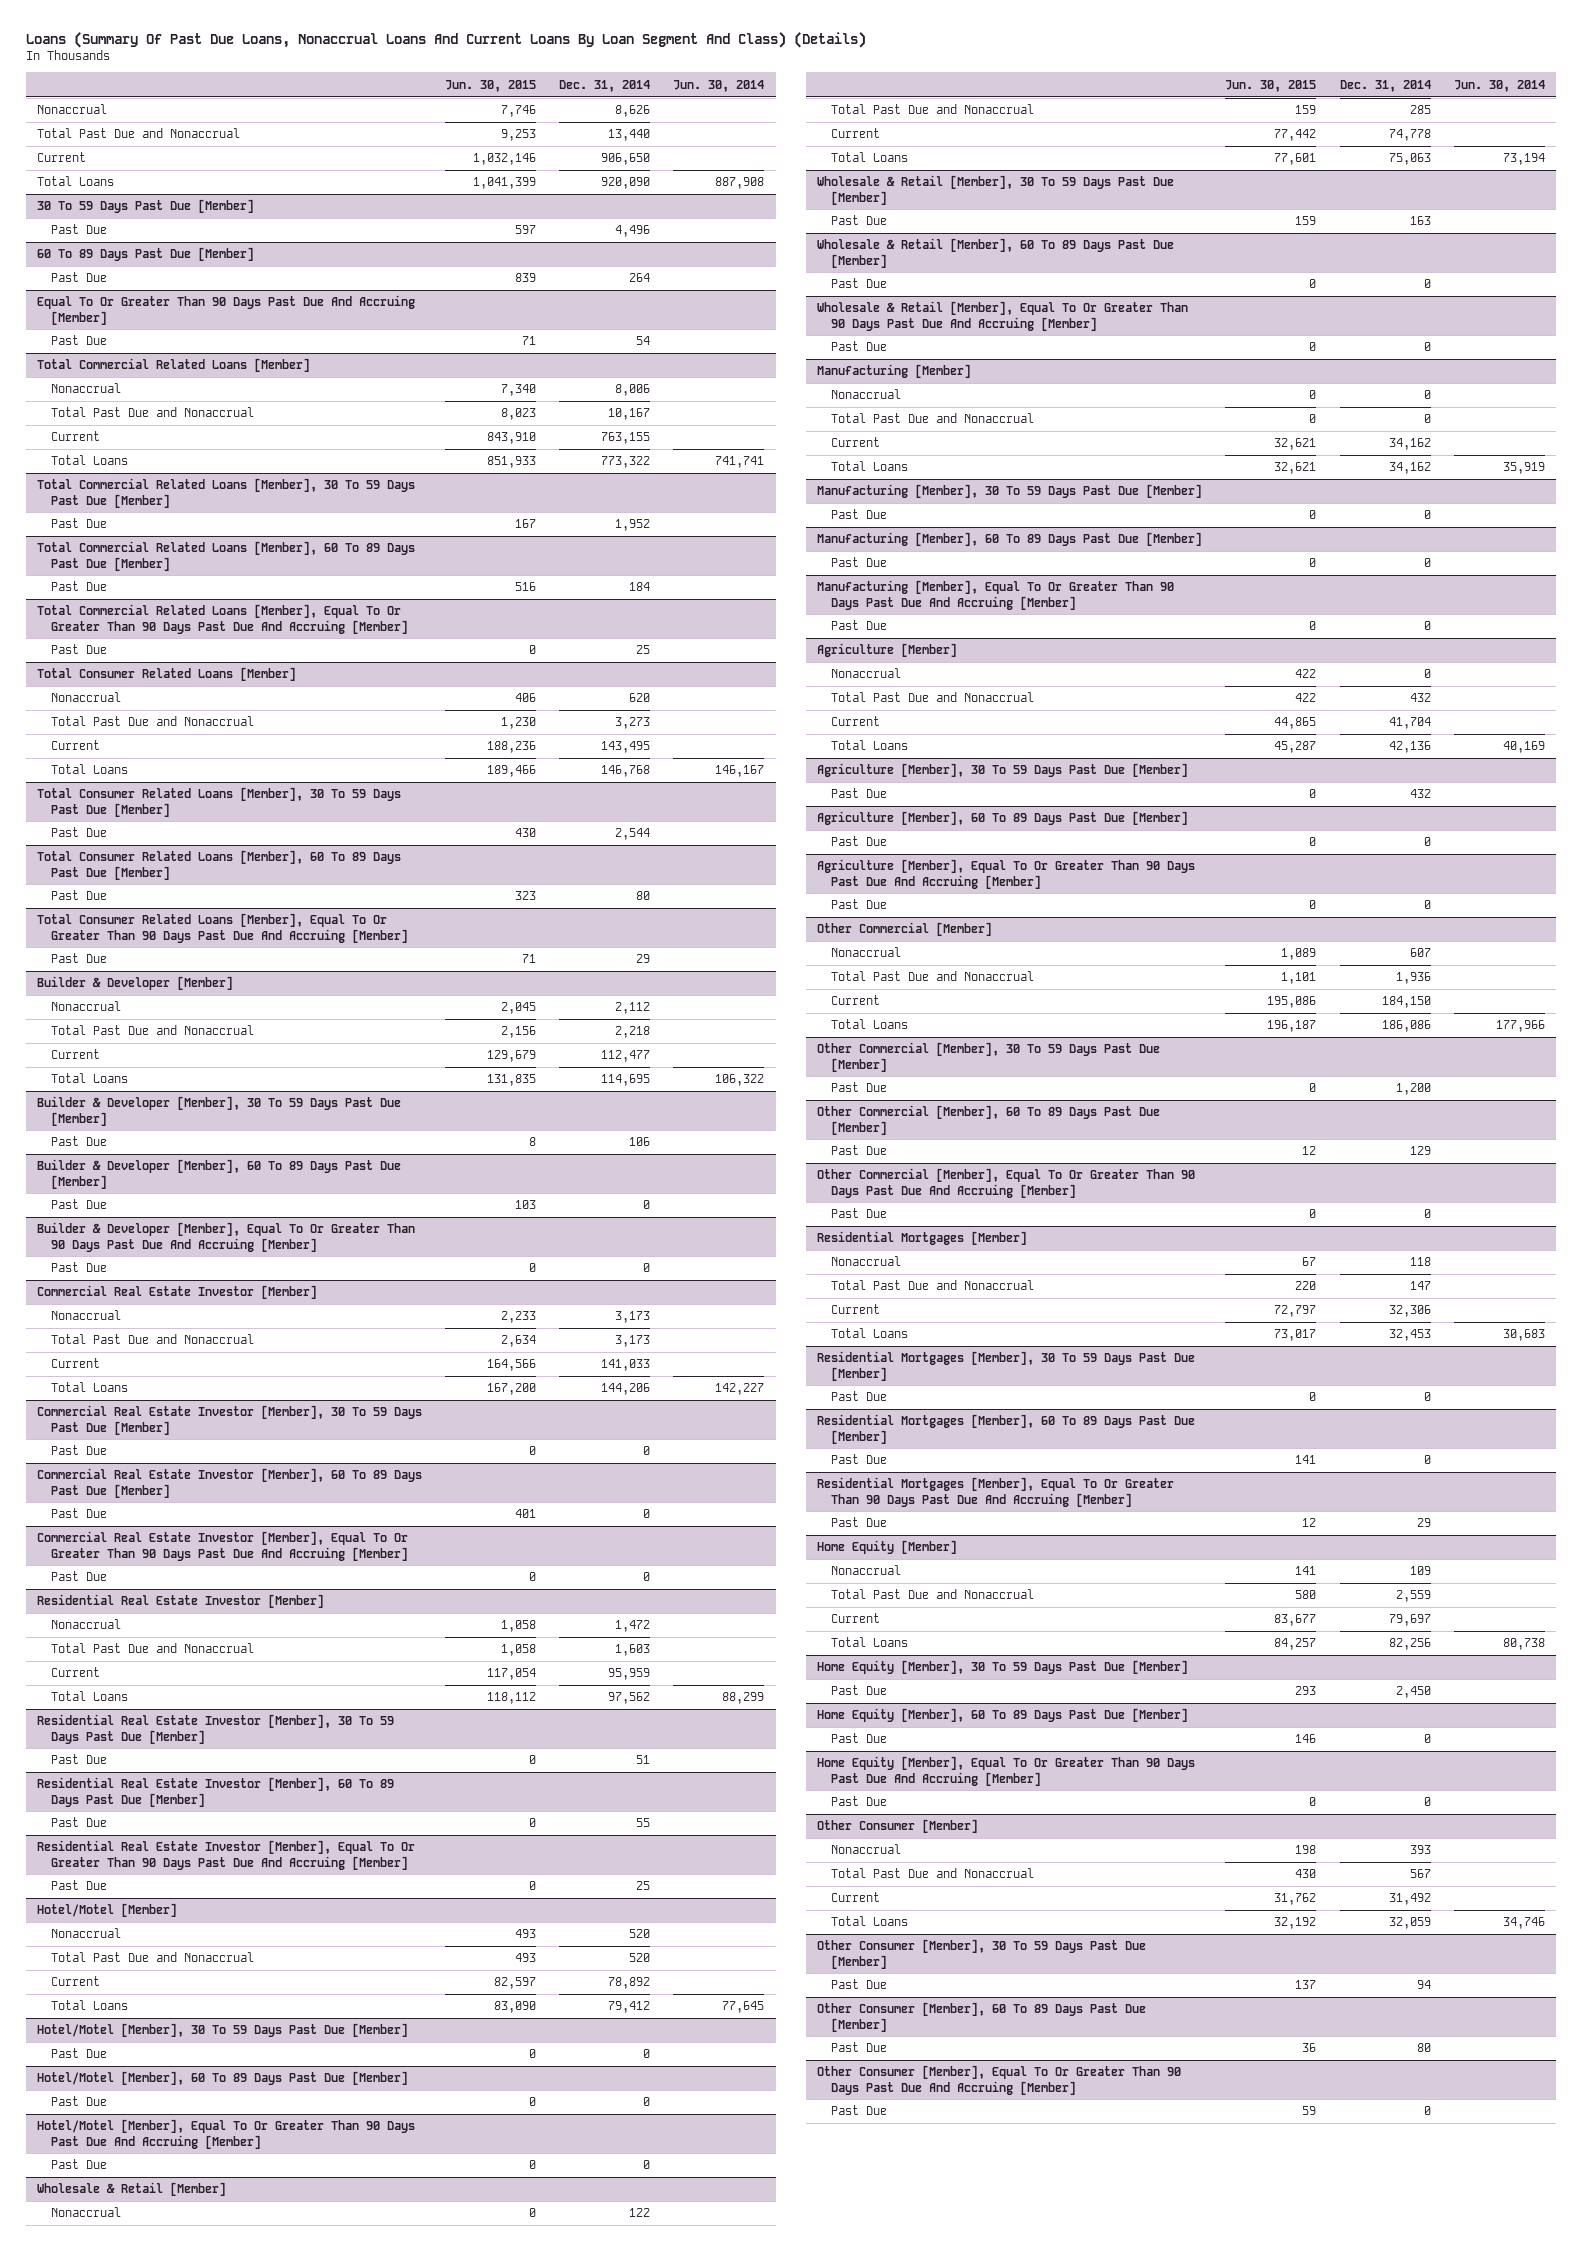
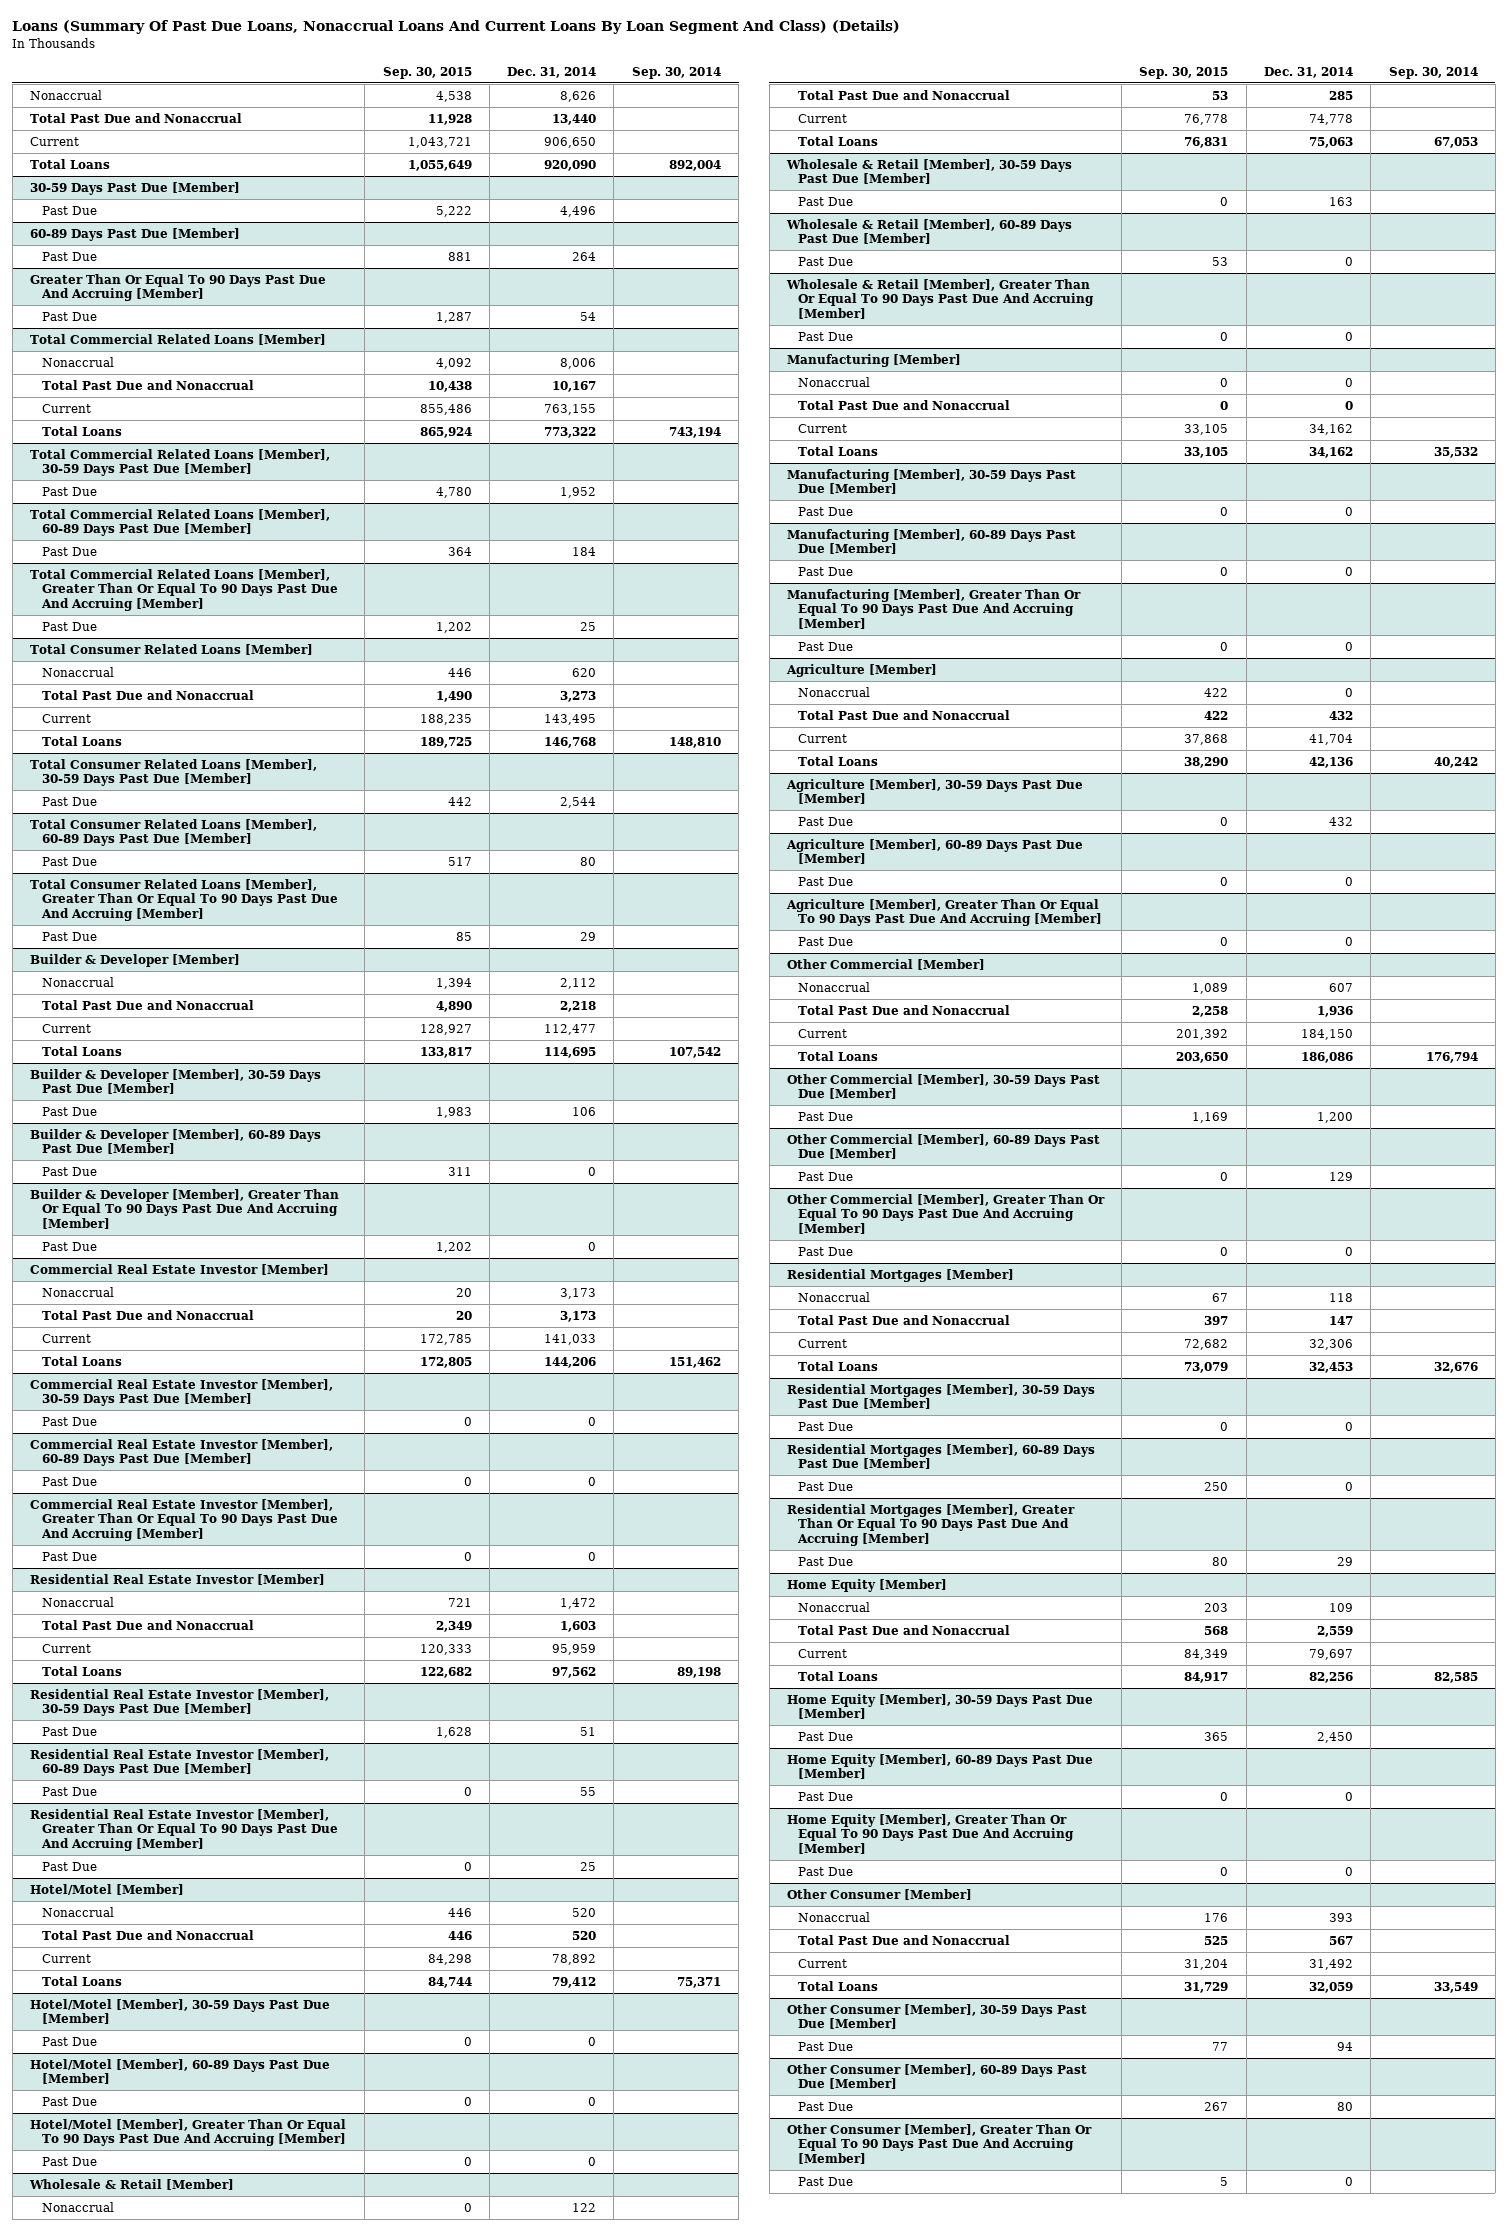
[445,79,537,92] Jun. 30, 2015 -> none
[673,79,765,92] Jun. 30, 2014 -> none
none -> [382,66,472,79] Sep. 30, 2015
none -> [631,66,721,79] Sep. 30, 2014
[37,199,255,214] 30 To 59 Days Past Due [Member] -> [30,181,241,195] 30-59 Days Past Due [Member]
[37,247,255,262] 60 To 89 Days Past Due [Member] -> [30,227,241,241] 60-89 Days Past Due [Member]
[37,295,416,325] Equal To Or Greater Than 90 Days Past Due And Accruing [Member] -> [30,273,327,302] Greater Than Or Equal To 90 Days Past Due And Accruing [Member]
[37,478,416,508] Total Commercial Related Loans [Member], 30 To 59 Days Past Due [Member] -> [30,448,331,477] Total Commercial Related Loans [Member], 30-59 Days Past Due [Member]
[37,541,416,571] Total Commercial Related Loans [Member], 60 To 89 Days Past Due [Member] -> [30,508,331,537] Total Commercial Related Loans [Member], 60-89 Days Past Due [Member]
[37,604,408,634] Total Commercial Related Loans [Member], Equal To Or Greater Than 90 Days Past Due And Accruing [Member] -> [30,568,338,611] Total Commercial Related Loans [Member], Greater Than Or Equal To 90 Days Past Due And Accruing [Member]
[37,787,402,817] Total Consumer Related Loans [Member], 30 To 59 Days Past Due [Member] -> [30,758,318,787] Total Consumer Related Loans [Member], 30-59 Days Past Due [Member]
[37,850,402,880] Total Consumer Related Loans [Member], 60 To 89 Days Past Due [Member] -> [30,818,318,847] Total Consumer Related Loans [Member], 60-89 Days Past Due [Member]
[37,913,408,943] Total Consumer Related Loans [Member], Equal To Or Greater Than 90 Days Past Due And Accruing [Member] -> [30,878,338,921] Total Consumer Related Loans [Member], Greater Than Or Equal To 90 Days Past Due And Accruing [Member]
[37,1096,402,1126] Builder & Developer [Member], 30 To 59 Days Past Due [Member] -> [30,1068,322,1095] Builder & Developer [Member], 30-59 Days Past Due [Member]
[37,1159,402,1189] Builder & Developer [Member], 60 To 89 Days Past Due [Member] -> [30,1128,322,1155] Builder & Developer [Member], 60-89 Days Past Due [Member]
[37,1222,416,1252] Builder & Developer [Member], Equal To Or Greater Than 90 Days Past Due And Accruing [Member] -> [30,1188,340,1229] Builder & Developer [Member], Greater Than Or Equal To 90 Days Past Due And Accruing [Member]
[37,1405,423,1435] Commercial Real Estate Investor [Member], 30 To 59 Days Past Due [Member] -> [30,1378,334,1407] Commercial Real Estate Investor [Member], 30-59 Days Past Due [Member]
[37,1468,423,1498] Commercial Real Estate Investor [Member], 60 To 89 Days Past Due [Member] -> [30,1438,334,1467] Commercial Real Estate Investor [Member], 60-89 Days Past Due [Member]
[37,1531,409,1561] Commercial Real Estate Investor [Member], Equal To Or Greater Than 90 Days Past Due And Accruing [Member] -> [30,1498,338,1541] Commercial Real Estate Investor [Member], Greater Than Or Equal To 90 Days Past Due And Accruing [Member]
[37,1714,395,1744] Residential Real Estate Investor [Member], 30 To 59 Days Past Due [Member] -> [30,1688,330,1717] Residential Real Estate Investor [Member], 30-59 Days Past Due [Member]
[37,1777,395,1807] Residential Real Estate Investor [Member], 60 To 89 Days Past Due [Member] -> [30,1748,330,1777] Residential Real Estate Investor [Member], 60-89 Days Past Due [Member]
[37,1840,416,1870] Residential Real Estate Investor [Member], Equal To Or Greater Than 90 Days Past Due And Accruing [Member] -> [30,1808,338,1851] Residential Real Estate Investor [Member], Greater Than Or Equal To 90 Days Past Due And Accruing [Member]
[37,2023,409,2038] Hotel/Motel [Member], 30 To 59 Days Past Due [Member] -> [30,1998,331,2025] Hotel/Motel [Member], 30-59 Days Past Due [Member]
[37,2071,409,2086] Hotel/Motel [Member], 60 To 89 Days Past Due [Member] -> [30,2058,331,2085] Hotel/Motel [Member], 60-89 Days Past Due [Member]
[37,2119,416,2149] Hotel/Motel [Member], Equal To Or Greater Than 90 Days Past Due And Accruing [Member] -> [30,2118,347,2147] Hotel/Motel [Member], Greater Than Or Equal To 90 Days Past Due And Accruing [Member]
[817,175,1175,205] Wholesale & Retail [Member], 30 To 59 Days Past Due [Member] -> [785,158,1072,185] Wholesale & Retail [Member], 30-59 Days Past Due [Member]
[817,238,1175,268] Wholesale & Retail [Member], 60 To 89 Days Past Due [Member] -> [785,218,1072,245] Wholesale & Retail [Member], 60-89 Days Past Due [Member]
[817,301,1189,331] Wholesale & Retail [Member], Equal To Or Greater Than 90 Days Past Due And Accruing [Member] -> [785,278,1095,319] Wholesale & Retail [Member], Greater Than Or Equal To 90 Days Past Due And Accruing [Member]
[817,484,1203,499] Manufacturing [Member], 30 To 59 Days Past Due [Member] -> [786,468,1076,495] Manufacturing [Member], 30-59 Days Past Due [Member]
[817,532,1203,547] Manufacturing [Member], 60 To 89 Days Past Due [Member] -> [786,528,1076,555] Manufacturing [Member], 60-89 Days Past Due [Member]
[817,580,1175,610] Manufacturing [Member], Equal To Or Greater Than 90 Days Past Due And Accruing [Member] -> [786,588,1081,629] Manufacturing [Member], Greater Than Or Equal To 90 Days Past Due And Accruing [Member]
[817,763,1189,778] Agriculture [Member], 30 To 59 Days Past Due [Member] -> [785,778,1083,805] Agriculture [Member], 30-59 Days Past Due [Member]
[817,811,1189,826] Agriculture [Member], 60 To 89 Days Past Due [Member] -> [785,838,1083,865] Agriculture [Member], 60-89 Days Past Due [Member]
[817,859,1196,889] Agriculture [Member], Equal To Or Greater Than 90 Days Past Due And Accruing [Member] -> [785,898,1103,927] Agriculture [Member], Greater Than Or Equal To 90 Days Past Due And Accruing [Member]
[817,1042,1161,1072] Other Commercial [Member], 30 To 59 Days Past Due [Member] -> [786,1073,1100,1100] Other Commercial [Member], 30-59 Days Past Due [Member]
[817,1105,1161,1135] Other Commercial [Member], 60 To 89 Days Past Due [Member] -> [786,1133,1100,1160] Other Commercial [Member], 60-89 Days Past Due [Member]
[817,1168,1196,1198] Other Commercial [Member], Equal To Or Greater Than 90 Days Past Due And Accruing [Member] -> [786,1193,1105,1234] Other Commercial [Member], Greater Than Or Equal To 90 Days Past Due And Accruing [Member]
[817,1351,1196,1381] Residential Mortgages [Member], 30 To 59 Days Past Due [Member] -> [786,1383,1095,1410] Residential Mortgages [Member], 30-59 Days Past Due [Member]
[817,1414,1196,1444] Residential Mortgages [Member], 60 To 89 Days Past Due [Member] -> [786,1443,1095,1470] Residential Mortgages [Member], 60-89 Days Past Due [Member]
[817,1477,1175,1507] Residential Mortgages [Member], Equal To Or Greater Than 90 Days Past Due And Accruing [Member] -> [786,1503,1075,1546] Residential Mortgages [Member], Greater Than Or Equal To 90 Days Past Due And Accruing [Member]
[817,1660,1189,1675] Home Equity [Member], 30 To 59 Days Past Due [Member] -> [786,1693,1093,1720] Home Equity [Member], 30-59 Days Past Due [Member]
[817,1708,1189,1723] Home Equity [Member], 60 To 89 Days Past Due [Member] -> [786,1753,1093,1780] Home Equity [Member], 60-89 Days Past Due [Member]
[817,1756,1196,1786] Home Equity [Member], Equal To Or Greater Than 90 Days Past Due And Accruing [Member] -> [786,1813,1075,1854] Home Equity [Member], Greater Than Or Equal To 90 Days Past Due And Accruing [Member]
[817,1939,1147,1969] Other Consumer [Member], 30 To 59 Days Past Due [Member] -> [786,2003,1087,2030] Other Consumer [Member], 30-59 Days Past Due [Member]
[817,2002,1147,2032] Other Consumer [Member], 60 To 89 Days Past Due [Member] -> [786,2063,1087,2090] Other Consumer [Member], 60-89 Days Past Due [Member]
[817,2065,1182,2095] Other Consumer [Member], Equal To Or Greater Than 90 Days Past Due And Accruing [Member] -> [786,2123,1092,2164] Other Consumer [Member], Greater Than Or Equal To 90 Days Past Due And Accruing [Member]

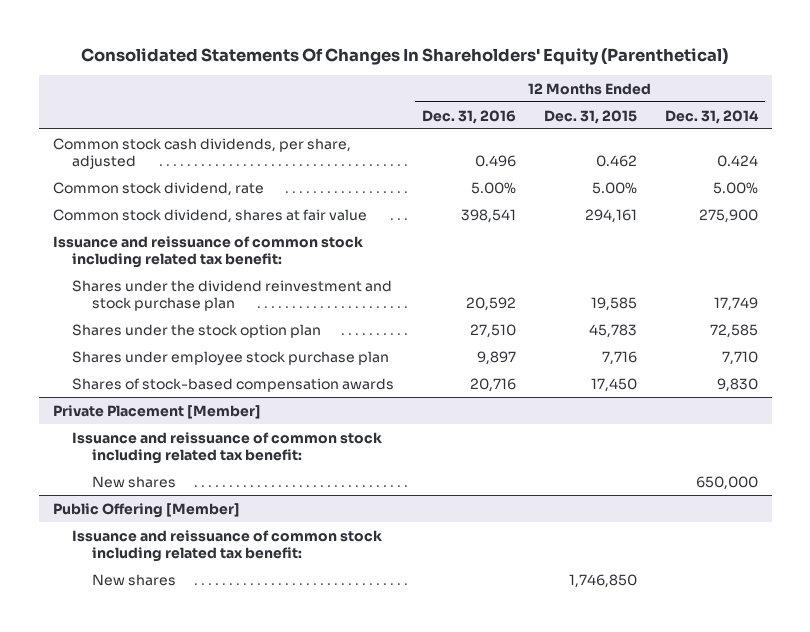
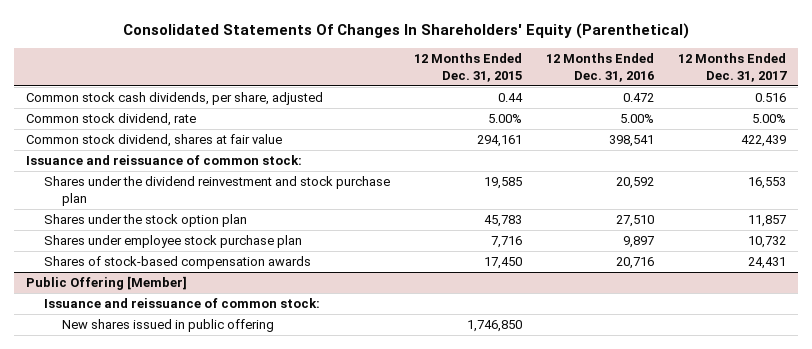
[664,109,759,124] Dec. 31, 2014 -> none
none -> [677,52,787,82] 12 Months Ended Dec. 31, 2017
[474,154,516,167] 0.496 -> [622,93,654,103] 0.472
[595,154,637,167] 0.462 -> [498,93,524,103] 0.44
[52,235,363,268] Issuance and reissuance of common stock including related tax benefit: -> [26,155,303,166] Issuance and reissuance of common stock:
[52,404,261,419] Private Placement [Member] -> none
[72,431,383,464] Issuance and reissuance of common stock including related tax benefit: -> none
[91,475,176,488] New shares -> none
[72,529,383,562] Issuance and reissuance of common stock including related tax benefit: -> [44,298,321,309] Issuance and reissuance of common stock:
[91,573,176,586] New shares -> [61,319,274,333] New shares issued in public offering

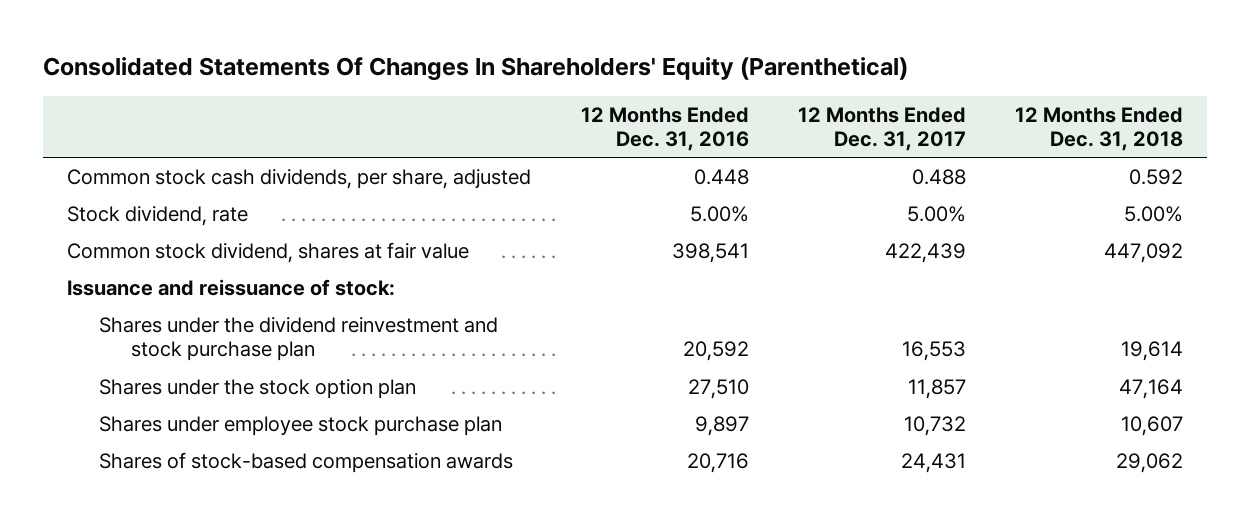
[414,52,523,82] 12 Months Ended Dec. 31, 2015 -> none
none -> [1014,106,1183,152] 12 Months Ended Dec. 31, 2018
[622,93,654,103] 0.472 -> [693,168,749,185] 0.448
[754,93,786,103] 0.516 -> [911,168,966,185] 0.488
[26,113,197,127] Common stock dividend, rate -> [67,205,249,226] Stock dividend, rate
[26,155,303,166] Issuance and reissuance of common stock: -> [67,278,396,296] Issuance and reissuance of stock:
[26,276,188,291] Public Offering [Member] -> none
[44,298,321,309] Issuance and reissuance of common stock: -> none
[61,319,274,333] New shares issued in public offering -> none

